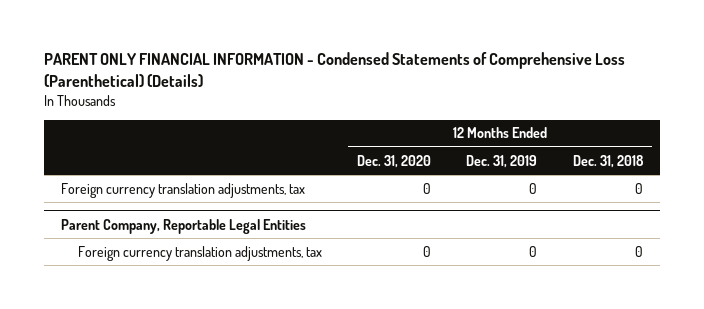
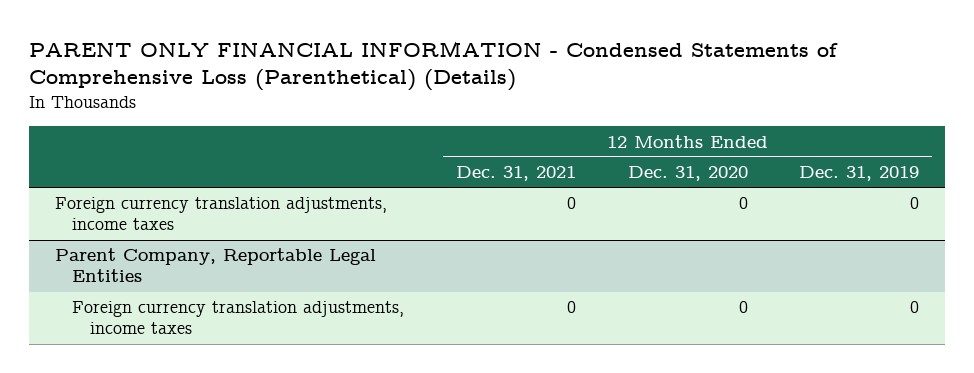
[572,154,644,168] Dec. 31, 2018 -> none
none -> [456,166,577,182] Dec. 31, 2021
[61,182,306,198] Foreign currency translation adjustments, tax -> [54,197,387,231] Foreign currency translation adjustments, income taxes
[77,245,322,261] Foreign currency translation adjustments, tax -> [72,301,405,335] Foreign currency translation adjustments, income taxes

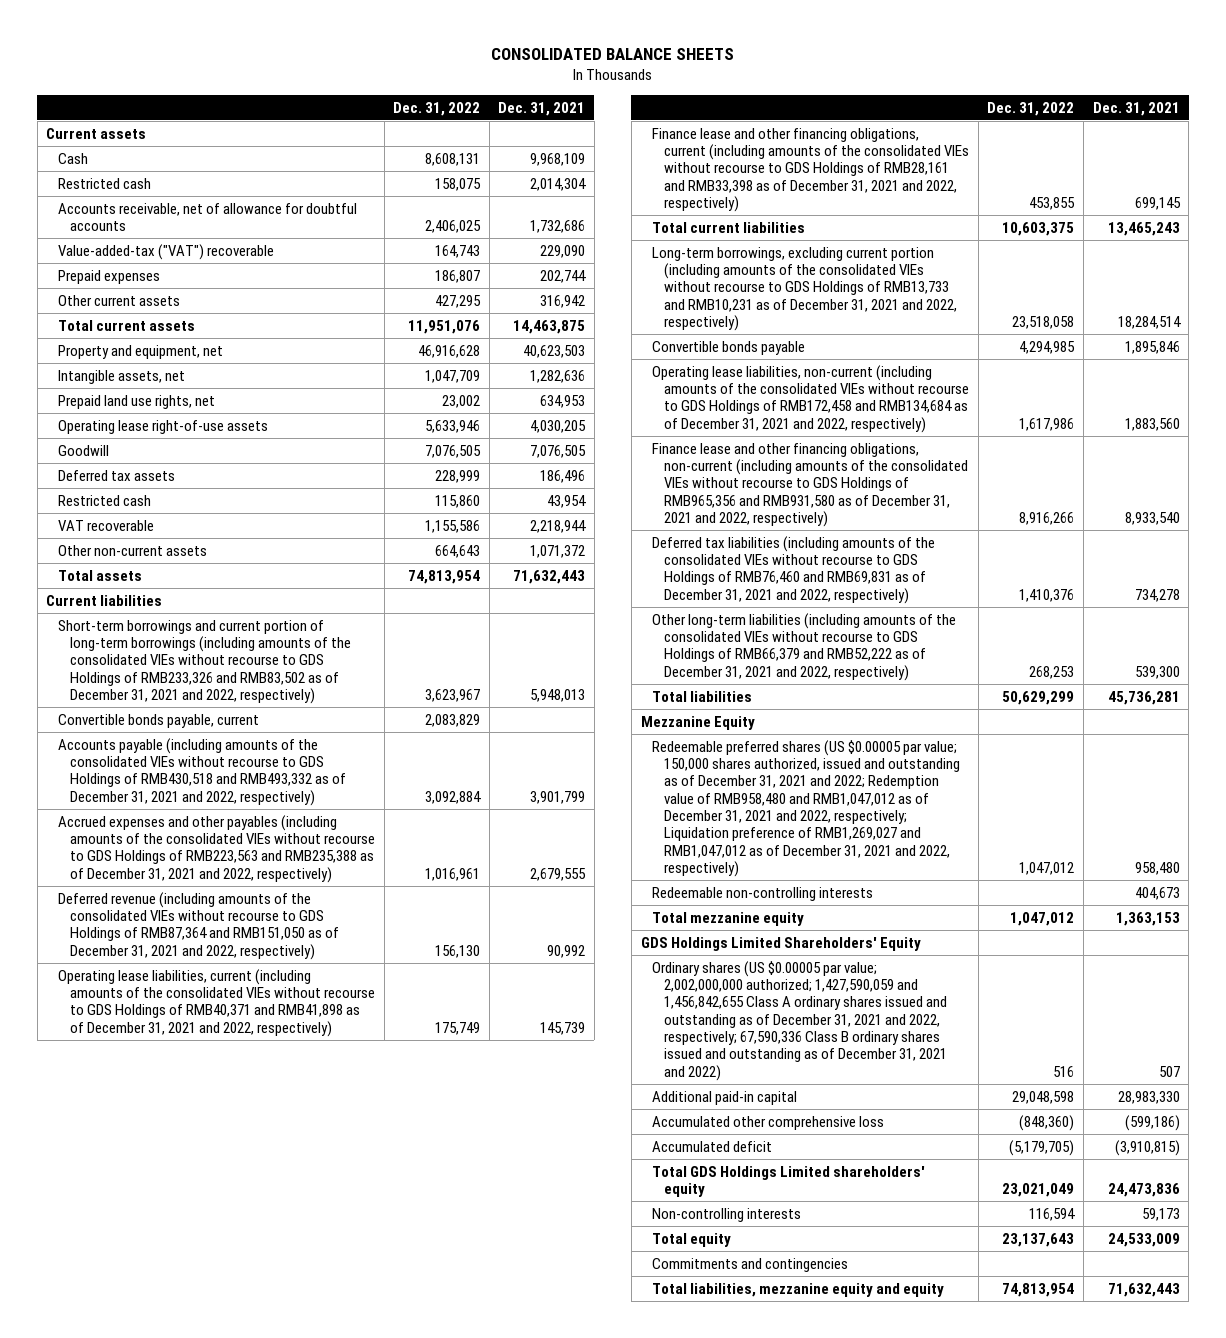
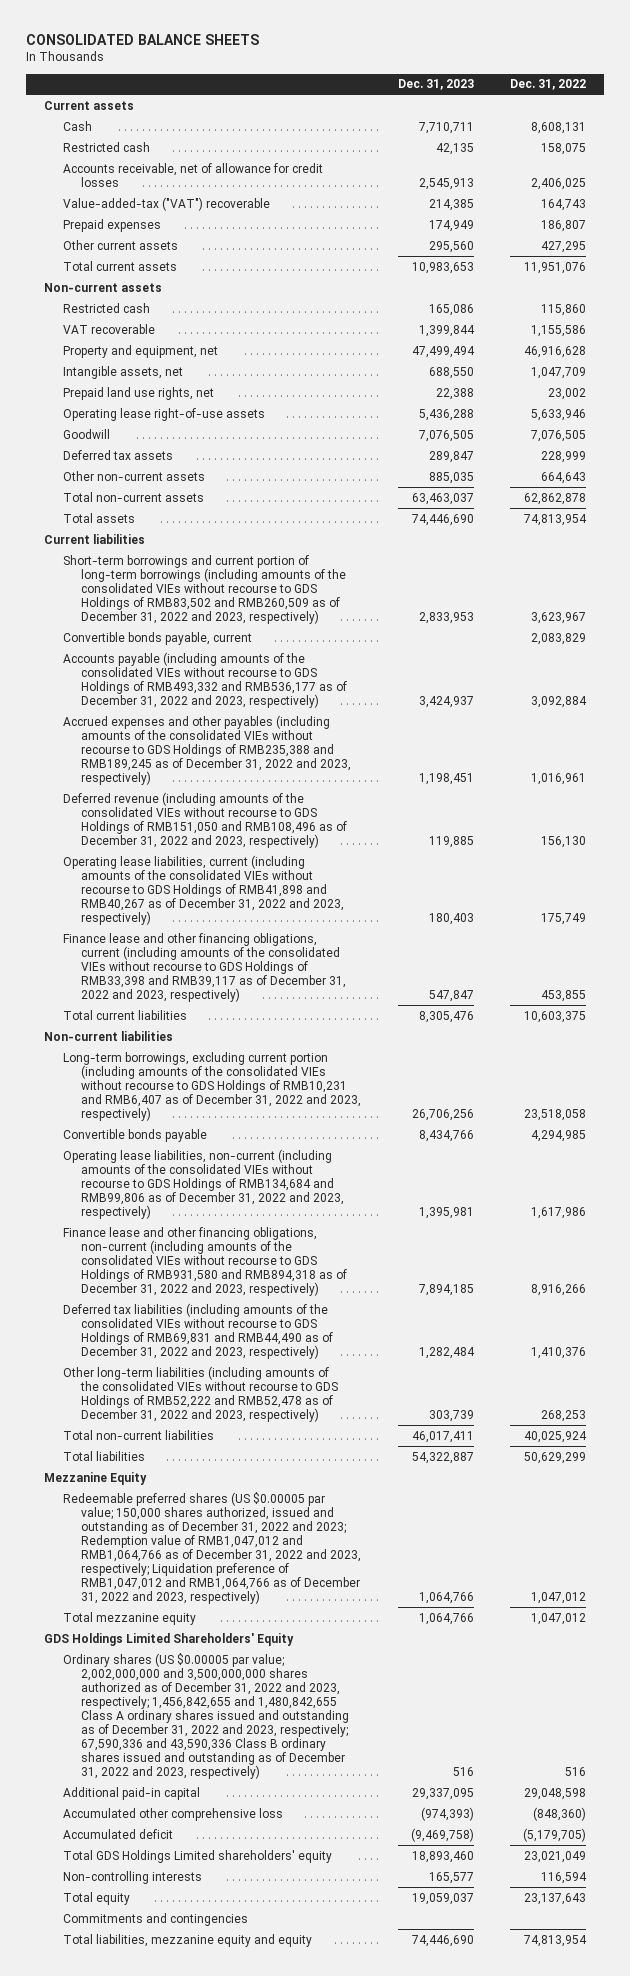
[498,101,586,116] Dec. 31, 2021 -> none
none -> [397,79,474,91] Dec. 31, 2023
[58,202,358,232] Accounts receivable, net of allowance for doubtful accounts -> [62,162,323,187] Accounts receivable, net of allowance for credit losses
none -> [44,282,163,292] Non-current assets
[58,494,152,506] Restricted cash -> [62,302,150,313] Restricted cash
[58,519,155,531] VAT recoverable -> [62,323,155,334] VAT recoverable
none -> [62,491,204,502] Total non-current assets
[58,619,352,705] Short-term borrowings and current portion of long-term borrowings (including amounts of the consolidated VIEs without recourse to GDS Holdings of RMB233,326 and RMB83,502 as of December 31, 2021 and 2022, respectively) -> [62,554,347,625] Short-term borrowings and current portion of long-term borrowings (including amounts of the consolidated VIEs without recourse to GDS Holdings of RMB83,502 and RMB260,509 as of December 31, 2022 and 2023, respectively)
[58,737,347,806] Accounts payable (including amounts of the consolidated VIEs without recourse to GDS Holdings of RMB430,518 and RMB493,332 as of December 31, 2021 and 2022, respectively) -> [62,651,348,708] Accounts payable (including amounts of the consolidated VIEs without recourse to GDS Holdings of RMB493,332 and RMB536,177 as of December 31, 2022 and 2023, respectively)
[58,814,376,883] Accrued expenses and other payables (including amounts of the consolidated VIEs without recourse to GDS Holdings of RMB223,563 and RMB235,388 as of December 31, 2021 and 2022, respectively) -> [62,714,352,786] Accrued expenses and other payables (including amounts of the consolidated VIEs without recourse to GDS Holdings of RMB235,388 and RMB189,245 as of December 31, 2022 and 2023, respectively)
[58,891,340,960] Deferred revenue (including amounts of the consolidated VIEs without recourse to GDS Holdings of RMB87,364 and RMB151,050 as of December 31, 2021 and 2022, respectively) -> [62,791,348,848] Deferred revenue (including amounts of the consolidated VIEs without recourse to GDS Holdings of RMB151,050 and RMB108,496 as of December 31, 2022 and 2023, respectively)
[58,968,376,1037] Operating lease liabilities, current (including amounts of the consolidated VIEs without recourse to GDS Holdings of RMB40,371 and RMB41,898 as of December 31, 2021 and 2022, respectively) -> [62,854,345,926] Operating lease liabilities, current (including amounts of the consolidated VIEs without recourse to GDS Holdings of RMB41,898 and RMB40,267 as of December 31, 2022 and 2023, respectively)
[652,127,970,213] Finance lease and other financing obligations, current (including amounts of the consolidated VIEs without recourse to GDS Holdings of RMB28,161 and RMB33,398 as of December 31, 2021 and 2022, respectively) -> [62,932,347,1003] Finance lease and other financing obligations, current (including amounts of the consolidated VIEs without recourse to GDS Holdings of RMB33,398 and RMB39,117 as of December 31, 2022 and 2023, respectively)
none -> [44,1030,174,1041] Non-current liabilities
[652,246,958,332] Long-term borrowings, excluding current portion (including amounts of the consolidated VIEs without recourse to GDS Holdings of RMB13,733 and RMB10,231 as of December 31, 2021 and 2022, respectively) -> [62,1051,362,1122] Long-term borrowings, excluding current portion (including amounts of the consolidated VIEs without recourse to GDS Holdings of RMB10,231 and RMB6,407 as of December 31, 2022 and 2023, respectively)
[652,364,970,433] Operating lease liabilities, non-current (including amounts of the consolidated VIEs without recourse to GDS Holdings of RMB172,458 and RMB134,684 as of December 31, 2021 and 2022, respectively) -> [62,1148,345,1220] Operating lease liabilities, non-current (including amounts of the consolidated VIEs without recourse to GDS Holdings of RMB134,684 and RMB99,806 as of December 31, 2022 and 2023, respectively)
[652,442,969,528] Finance lease and other financing obligations, non-current (including amounts of the consolidated VIEs without recourse to GDS Holdings of RMB965,356 and RMB931,580 as of December 31, 2021 and 2022, respectively) -> [62,1226,348,1297] Finance lease and other financing obligations, non-current (including amounts of the consolidated VIEs without recourse to GDS Holdings of RMB931,580 and RMB894,318 as of December 31, 2022 and 2023, respectively)
[652,535,936,604] Deferred tax liabilities (including amounts of the consolidated VIEs without recourse to GDS Holdings of RMB76,460 and RMB69,831 as of December 31, 2021 and 2022, respectively) -> [62,1302,334,1359] Deferred tax liabilities (including amounts of the consolidated VIEs without recourse to GDS Holdings of RMB69,831 and RMB44,490 as of December 31, 2022 and 2023, respectively)
[652,612,957,681] Other long-term liabilities (including amounts of the consolidated VIEs without recourse to GDS Holdings of RMB66,379 and RMB52,222 as of December 31, 2021 and 2022, respectively) -> [62,1365,339,1422] Other long-term liabilities (including amounts of the consolidated VIEs without recourse to GDS Holdings of RMB52,222 and RMB52,478 as of December 31, 2022 and 2023, respectively)
none -> [62,1429,214,1440] Total non-current liabilities
[652,886,874,901] Redeemable non-controlling interests -> none
[652,739,961,878] Redeemable preferred shares (US $0.00005 par value; 150,000 shares authorized, issued and outstanding as of December 31, 2021 and 2022; Redemption value of RMB958,480 and RMB1,047,012 as of December 31, 2021 and 2022, respectively; Liquidation preference of RMB1,269,027 and RMB1,047,012 as of December 31, 2021 and 2022, respectively) -> [62,1491,362,1605] Redeemable preferred shares (US $0.00005 par value; 150,000 shares authorized, issued and outstanding as of December 31, 2022 and 2023; Redemption value of RMB1,047,012 and RMB1,064,766 as of December 31, 2022 and 2023, respectively; Liquidation preference of RMB1,047,012 and RMB1,064,766 as of December 31, 2022 and 2023, respectively)
[652,960,948,1081] Ordinary shares (US $0.00005 par value; 2,002,000,000 authorized; 1,427,590,059 and 1,456,842,655 Class A ordinary shares issued and outstanding as of December 31, 2021 and 2022, respectively; 67,590,336 Class B ordinary shares issued and outstanding as of December 31, 2021 and 2022) -> [62,1652,350,1780] Ordinary shares (US $0.00005 par value; 2,002,000,000 and 3,500,000,000 shares authorized as of December 31, 2022 and 2023, respectively; 1,456,842,655 and 1,480,842,655 Class A ordinary shares issued and outstanding as of December 31, 2022 and 2023, respectively; 67,590,336 and 43,590,336 Class B ordinary shares issued and outstanding as of December 31, 2022 and 2023, respectively)

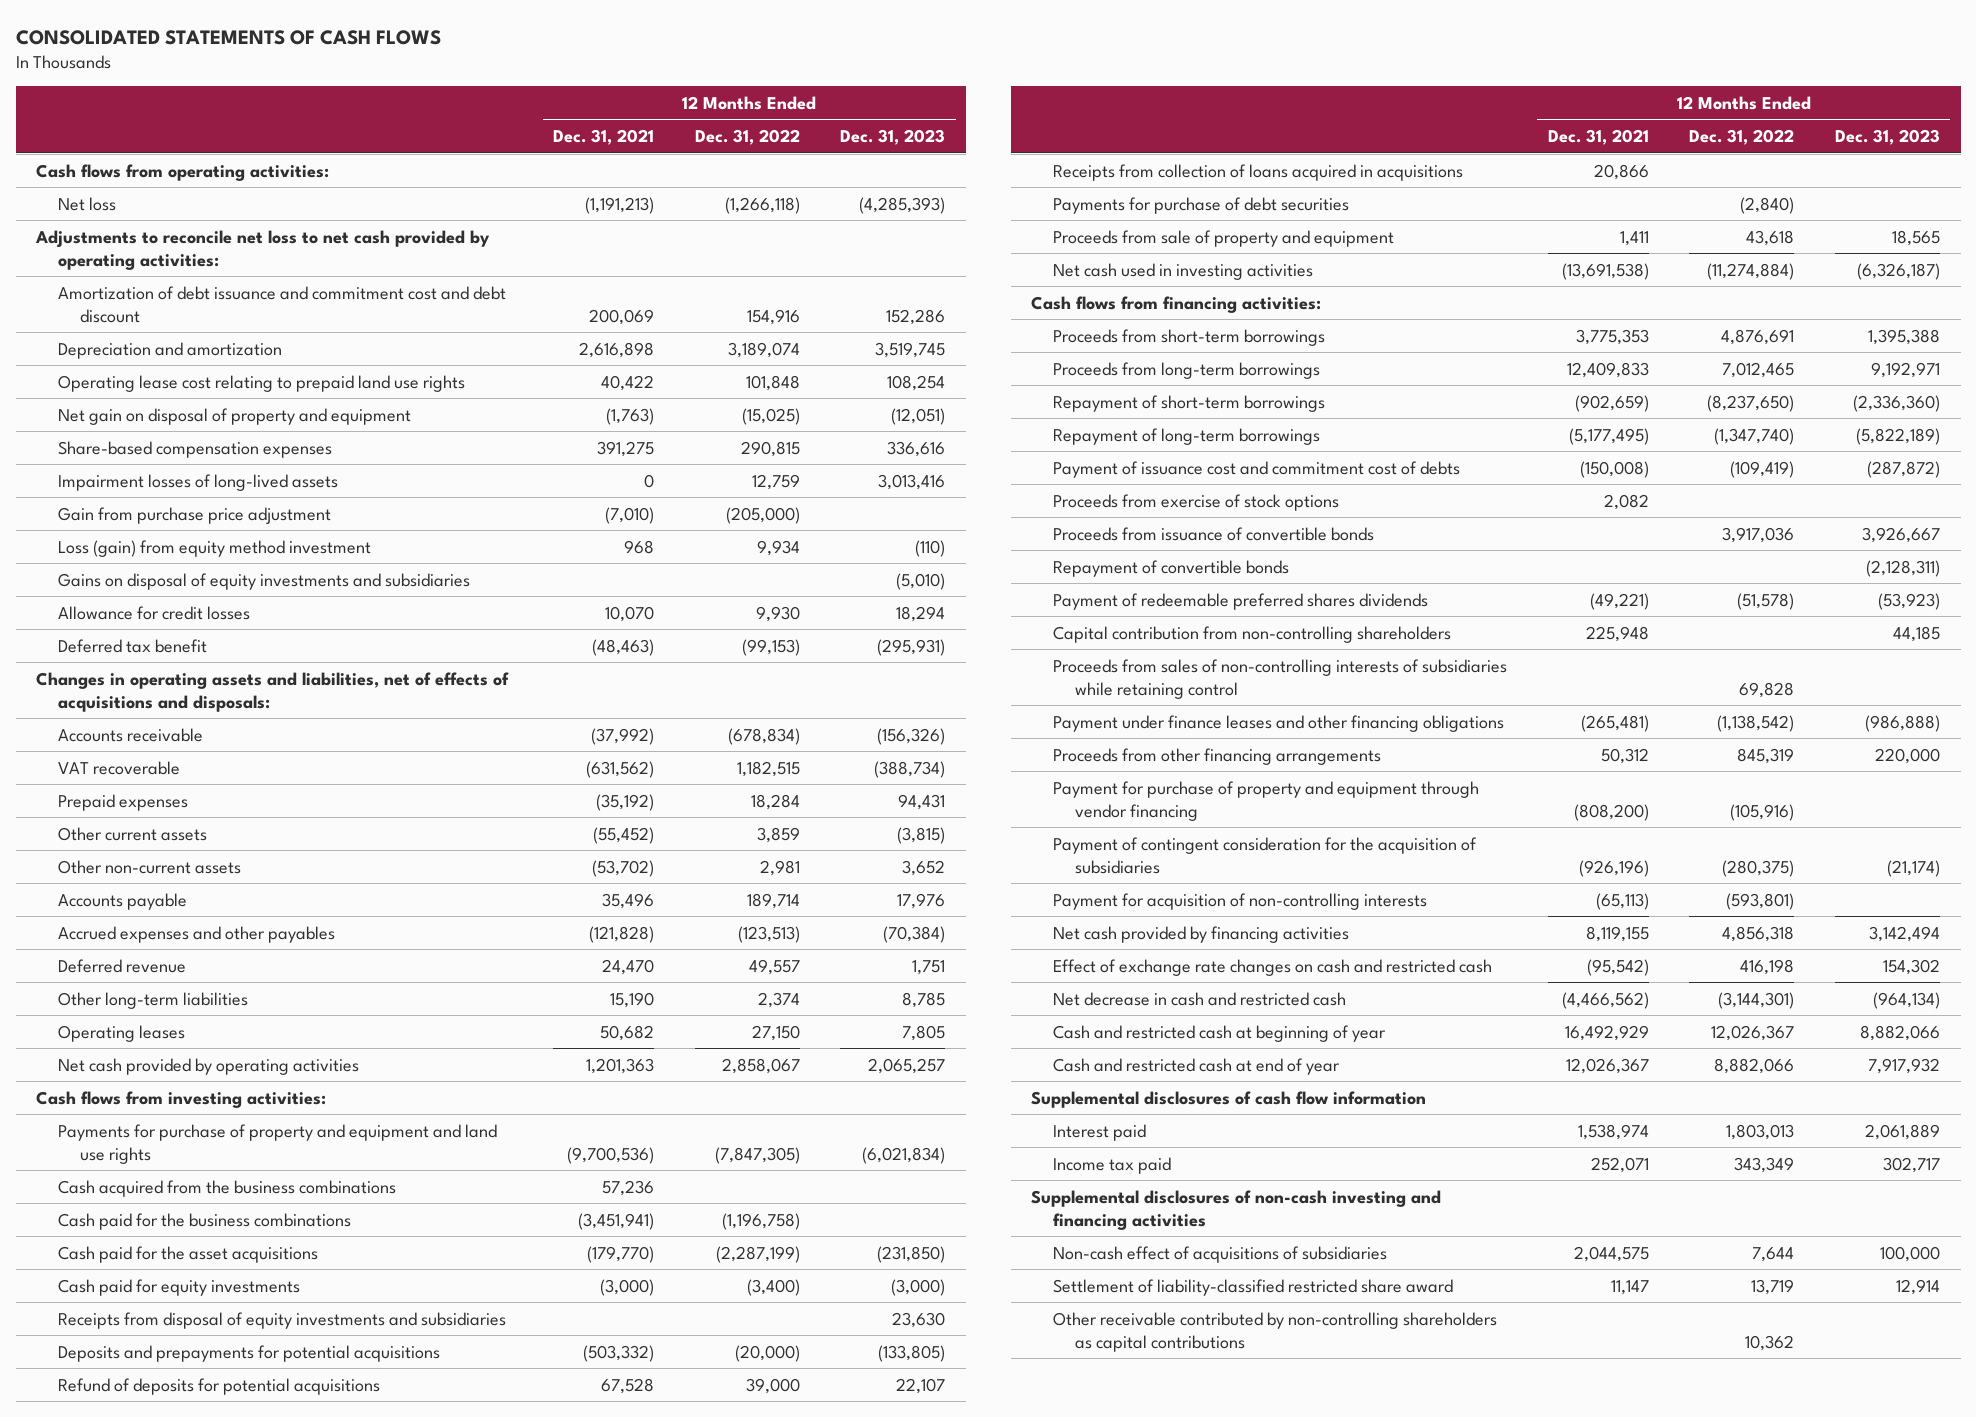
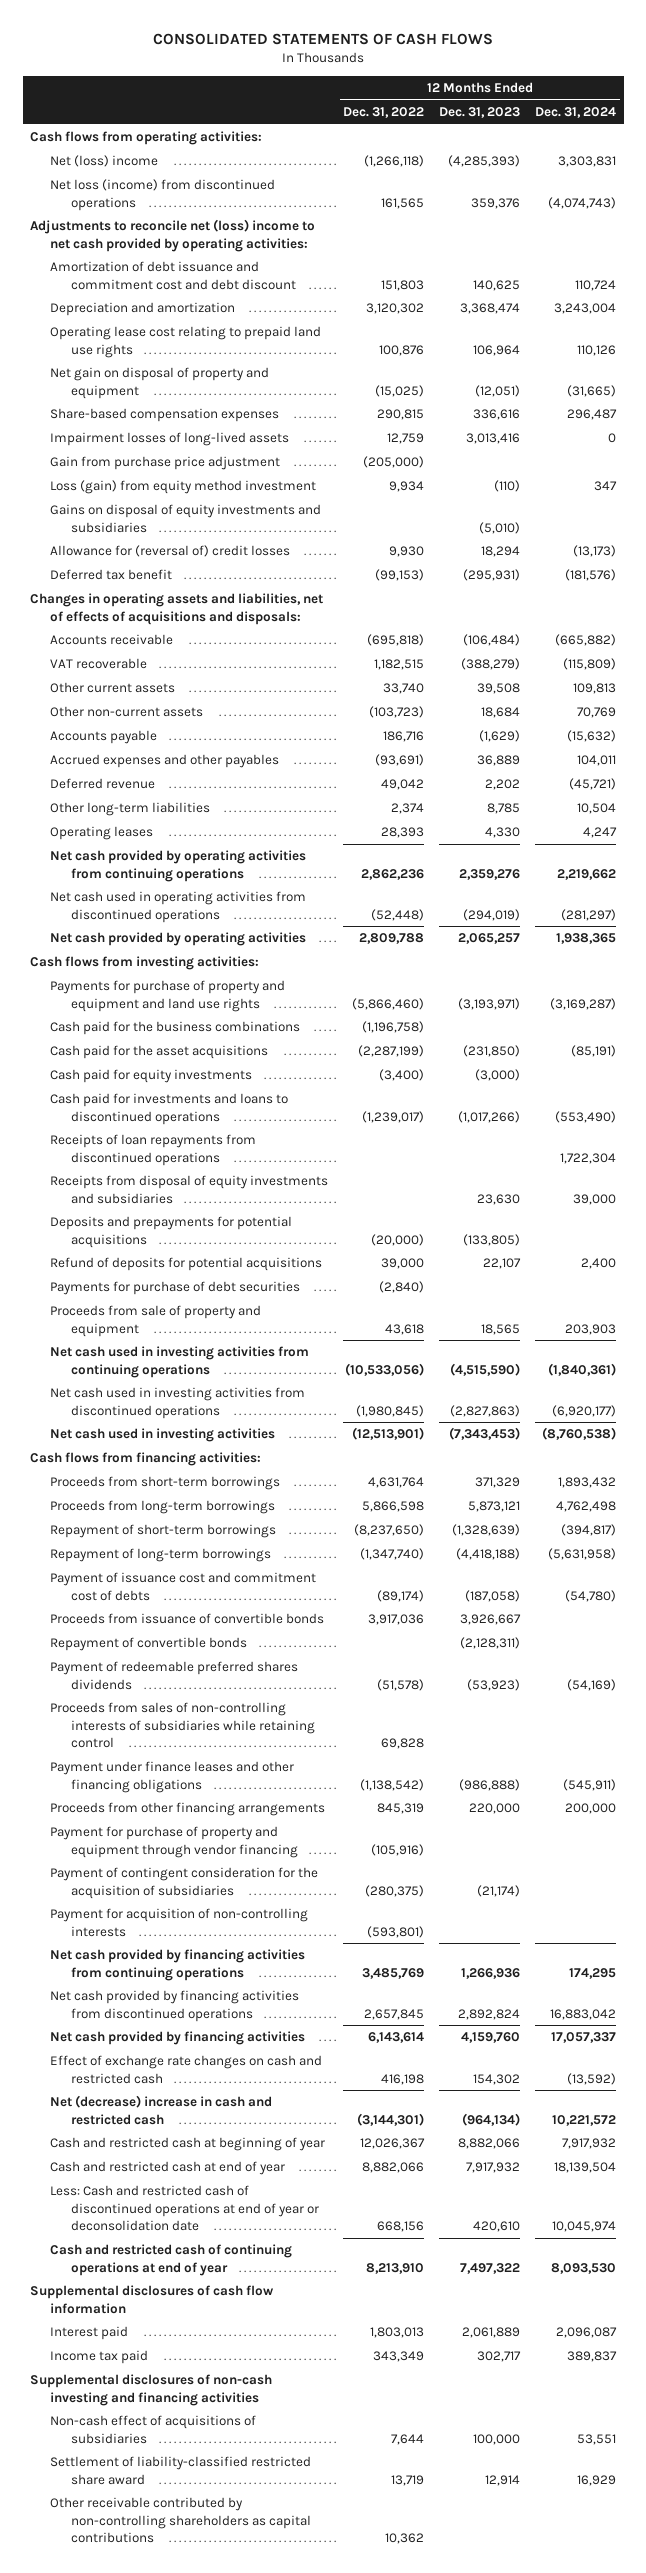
[552,129,654,146] Dec. 31, 2021 -> none
none -> [535,106,617,118] Dec. 31, 2024
[58,196,117,211] Net loss -> [50,155,159,168] Net (loss) income
none -> [50,179,276,211] Net loss (income) from discontinued operations
[35,229,491,270] Adjustments to reconcile net loss to net cash provided by operating activities: -> [30,219,316,252] Adjustments to reconcile net (loss) income to net cash provided by operating activities:
[746,308,800,325] 154,916 -> [381,279,425,291] 151,803
[886,308,946,325] 152,286 -> [473,279,521,291] 140,625
[727,341,800,358] 3,189,074 -> [366,303,425,315] 3,120,302
[875,341,946,358] 3,519,745 -> [460,303,521,315] 3,368,474
[745,374,800,391] 101,848 -> [379,344,425,356] 100,876
[887,374,946,391] 108,254 -> [473,344,521,356] 106,964
[58,605,251,620] Allowance for credit losses -> [50,545,291,558] Allowance for (reversal of) credit losses
[58,793,189,811] Prepaid expenses -> none
[727,727,800,745] (678,834) -> [367,634,425,647] (695,818)
[877,727,946,745] (156,326) -> [463,634,521,647] (106,484)
[874,760,946,778] (388,734) -> [461,658,521,671] (388,279)
[756,826,800,843] 3,859 -> [383,683,425,695] 33,740
[897,826,946,844] (3,815) -> [477,683,521,695] 39,508
[759,859,800,876] 2,981 -> [369,706,425,719] (103,723)
[902,859,946,876] 3,652 -> [481,707,521,719] 18,684
[746,892,800,909] 189,714 -> [383,731,425,743] 186,716
[897,892,946,909] 17,976 -> [479,730,521,743] (1,629)
[737,925,800,943] (123,513) -> [375,754,425,767] (93,691)
[883,925,946,943] (70,384) -> [477,755,521,767] 36,889
[748,958,800,975] 49,557 -> [381,779,425,791] 49,042
[912,959,946,975] 1,751 -> [485,779,521,791] 2,202
[751,1024,800,1041] 27,150 -> [381,827,425,839] 28,393
[902,1024,946,1041] 7,805 -> [485,827,521,839] 4,330
none -> [50,850,307,882] Net cash provided by operating activities from continuing operations
none -> [50,891,307,923] Net cash used in operating activities from discontinued operations
[721,1057,800,1074] 2,858,067 -> [359,933,425,945] 2,809,788
[58,1179,397,1197] Cash acquired from the business combinations -> none
[714,1146,800,1164] (7,847,305) -> [352,997,425,1010] (5,866,460)
[862,1146,946,1164] (6,021,834) -> [458,997,521,1010] (3,193,971)
none -> [50,1093,289,1125] Cash paid for investments and loans to discontinued operations
none -> [50,1134,257,1166] Receipts of loan repayments from discontinued operations
[1052,163,1463,181] Receipts from collection of loans acquired in acquisitions -> none
none -> [50,1346,310,1378] Net cash used in investing activities from continuing operations
none -> [50,1387,306,1419] Net cash used in investing activities from discontinued operations
[1707,262,1795,280] (11,274,884) -> [352,1427,425,1441] (12,513,901)
[1857,262,1941,280] (6,326,187) -> [449,1427,521,1441] (7,343,453)
[1052,493,1339,511] Proceeds from exercise of stock options -> none
[1721,328,1795,345] 4,876,691 -> [368,1477,425,1489] 4,631,764
[1868,328,1941,345] 1,395,388 -> [475,1477,521,1489] 371,329
[1722,361,1795,378] 7,012,465 -> [362,1501,425,1513] 5,866,598
[1871,361,1941,378] 9,192,971 -> [468,1501,521,1513] 5,873,121
[1853,394,1941,412] (2,336,360) -> [452,1524,521,1537] (1,328,639)
[1856,427,1941,445] (5,822,189) -> [456,1548,521,1561] (4,418,188)
[1730,460,1795,478] (109,419) -> [377,1589,425,1602] (89,174)
[1867,460,1941,478] (287,872) -> [465,1589,521,1602] (187,058)
[1052,625,1451,643] Capital contribution from non-controlling shareholders -> none
none -> [50,1949,306,1981] Net cash provided by financing activities from continuing operations
none -> [50,1990,300,2022] Net cash provided by financing activities from discontinued operations
[1722,925,1795,942] 4,856,318 -> [368,2032,425,2044] 6,143,614
[1869,925,1941,942] 3,142,494 -> [461,2032,521,2044] 4,159,760
[1052,991,1346,1006] Net decrease in cash and restricted cash -> [50,2095,273,2125] Net (decrease) increase in cash and restricted cash
none -> [50,2185,319,2232] Less: Cash and restricted cash of discontinued operations at end of year or deconsolidation date
none -> [50,2244,293,2276] Cash and restricted cash of continuing operations at end of year

